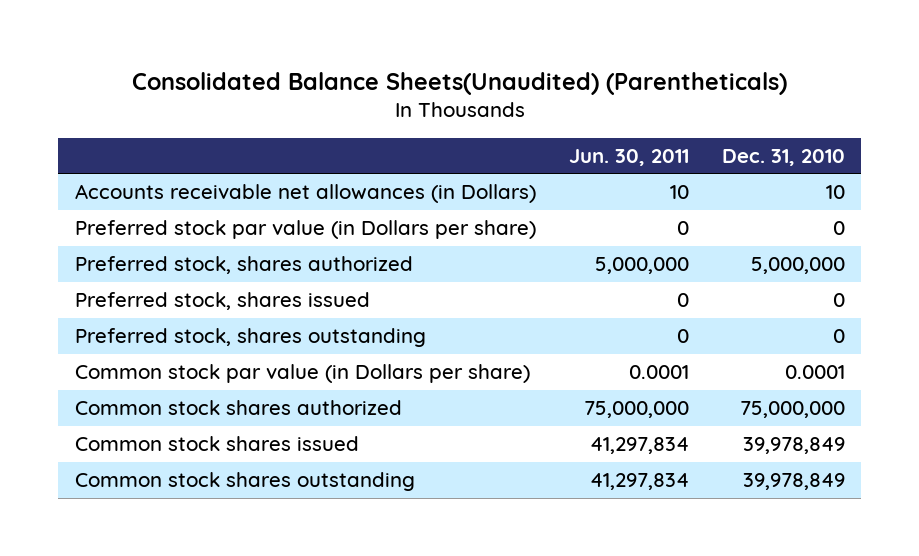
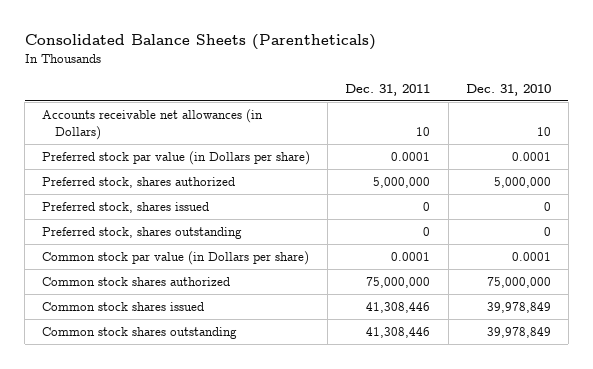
[131,71,787,95] Consolidated Balance Sheets(Unaudited) (Parentheticals) -> [24,33,376,50] Consolidated Balance Sheets (Parentheticals)
[568,148,689,166] Jun. 30, 2011 -> none
none -> [345,83,431,96] Dec. 31, 2011
[832,221,845,236] 0 -> [511,152,551,162] 0.0001

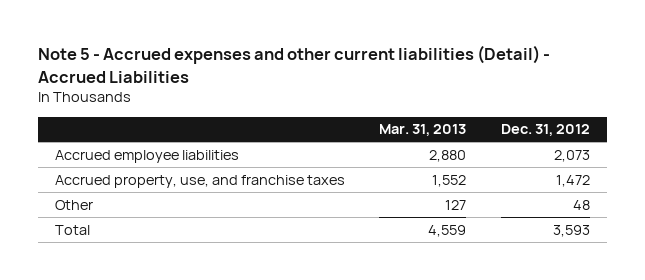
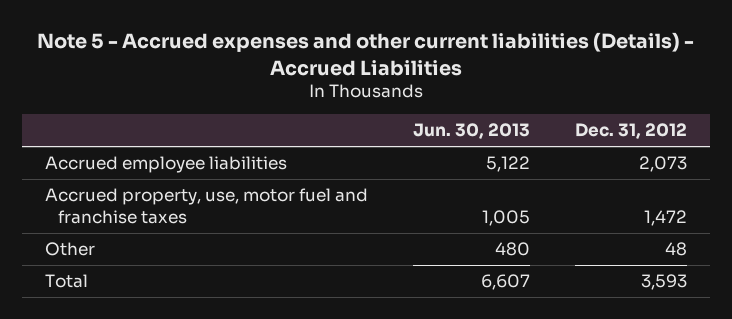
[38,45,551,83] Note 5 - Accrued expenses and other current liabilities (Detail) - Accrued Liabilities -> [37,32,695,76] Note 5 - Accrued expenses and other current liabilities (Details) - Accrued Liabilities
[379,124,467,137] Mar. 31, 2013 -> none
none -> [413,123,531,140] Jun. 30, 2013
[55,174,346,188] Accrued property, use, and franchise taxes -> [44,188,368,224] Accrued property, use, motor fuel and franchise taxes

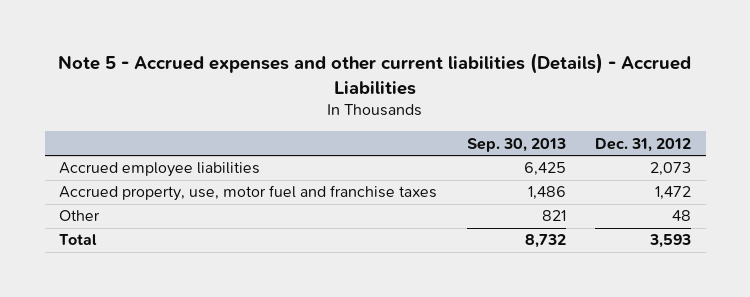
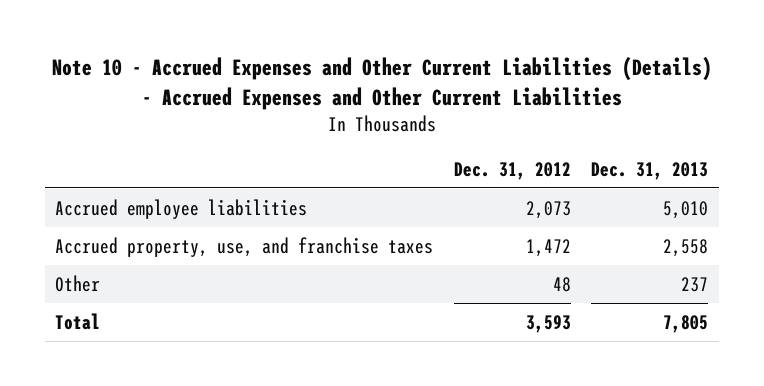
[58,53,692,95] Note 5 - Accrued expenses and other current liabilities (Details) - Accrued Liabilities -> [51,57,712,111] Note 10 - Accrued Expenses and Other Current Liabilities (Details) - Accrued Expenses and Other Current Liabilities
[466,137,566,152] Sep. 30, 2013 -> none
none -> [591,161,709,180] Dec. 31, 2013
[59,185,438,202] Accrued property, use, motor fuel and franchise taxes -> [55,236,434,257] Accrued property, use, and franchise taxes

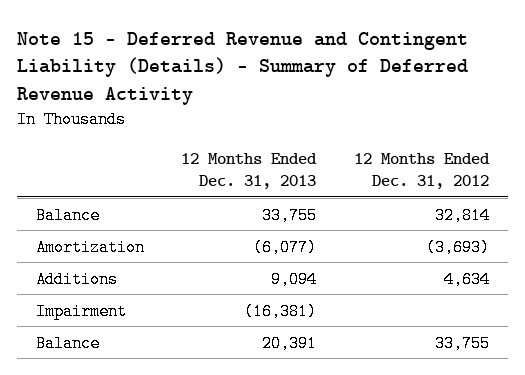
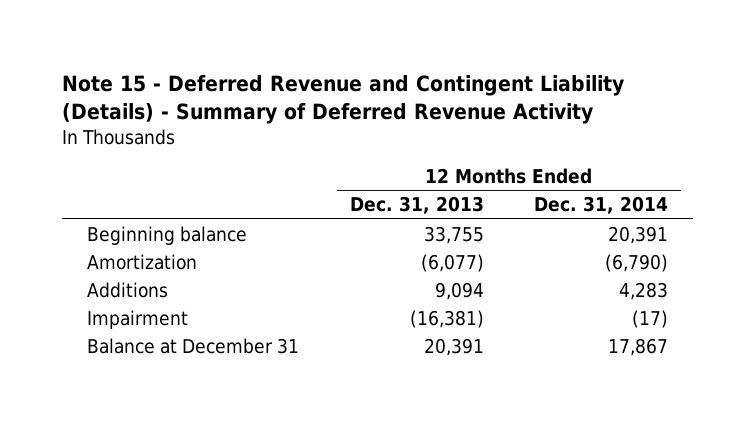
[353,152,490,189] 12 Months Ended Dec. 31, 2012 -> none
none -> [533,196,668,215] Dec. 31, 2014
[35,206,100,224] Balance -> [87,225,248,245] Beginning balance
[35,334,100,352] Balance -> [87,337,300,354] Balance at December 31

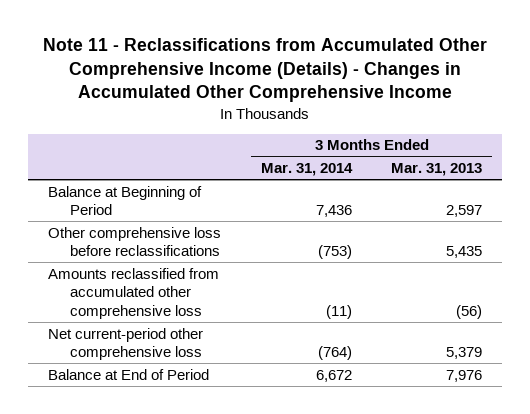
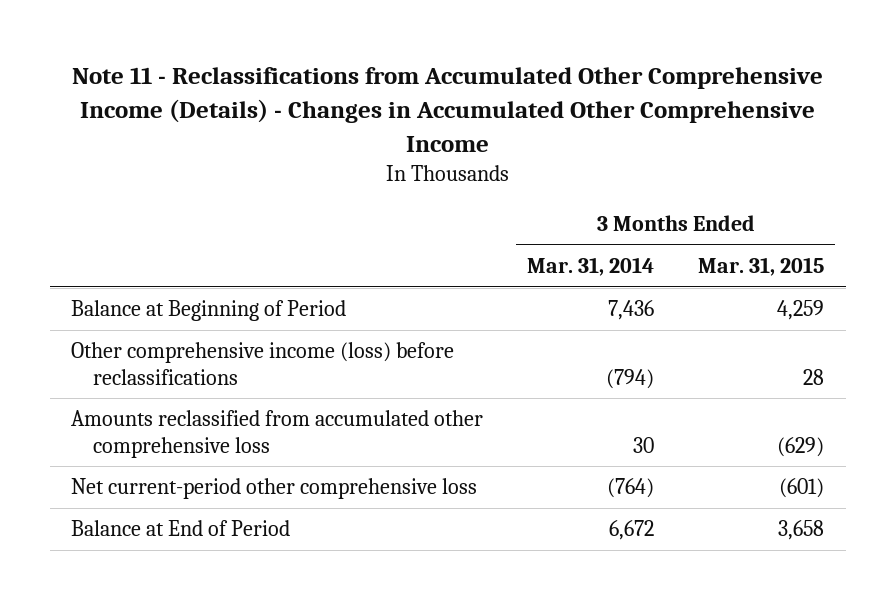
[391,162,483,176] Mar. 31, 2013 -> none
none -> [698,257,825,277] Mar. 31, 2015
[47,226,221,257] Other comprehensive loss before reclassifications -> [71,342,455,385] Other comprehensive income (loss) before reclassifications
[317,245,352,260] (753) -> [606,368,655,389] (794)
[325,304,352,319] (11) -> [633,436,655,453] 30

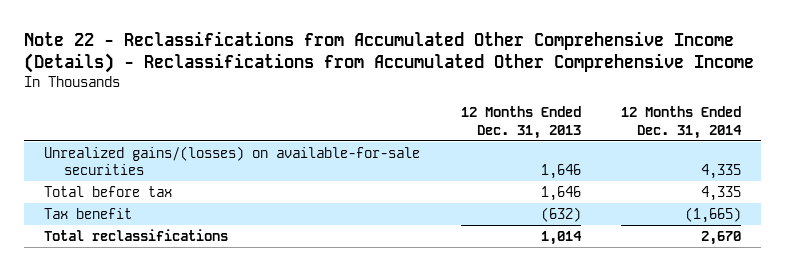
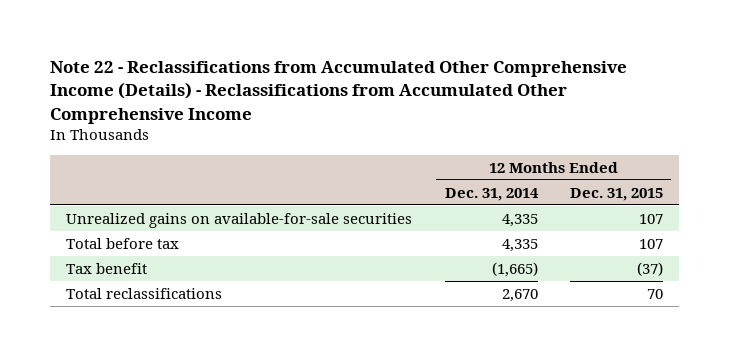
[460,106,581,139] 12 Months Ended Dec. 31, 2013 -> none
none -> [569,187,663,201] Dec. 31, 2015
[44,145,421,176] Unrealized gains/(losses) on available-for-sale securities -> [66,212,413,228] Unrealized gains on available-for-sale securities

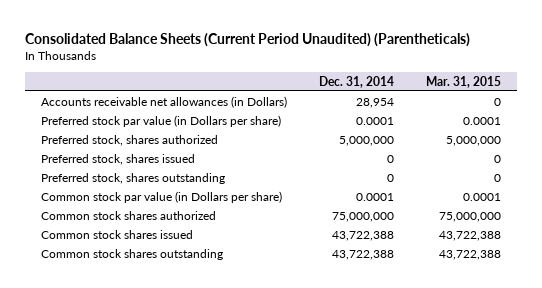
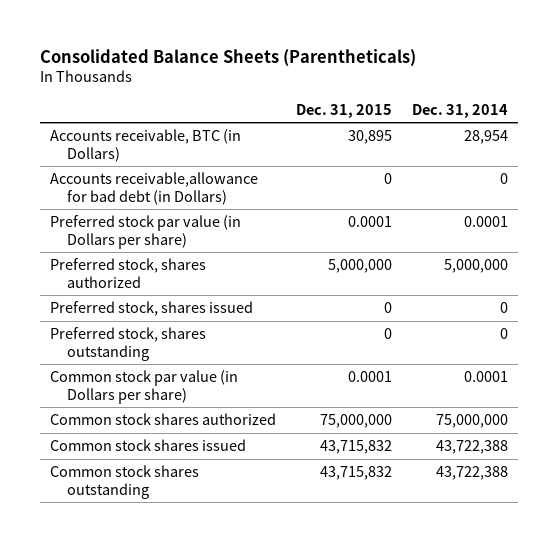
[25,32,471,47] Consolidated Balance Sheets (Current Period Unaudited) (Parentheticals) -> [39,48,416,67] Consolidated Balance Sheets (Parentheticals)
[426,75,502,88] Mar. 31, 2015 -> none
none -> [295,103,392,118] Dec. 31, 2015
none -> [49,129,241,162] Accounts receivable, BTC (in Dollars)
[41,95,288,108] Accounts receivable net allowances (in Dollars) -> [49,172,258,205] Accounts receivable,allowance for bad debt (in Dollars)
[356,97,395,108] 28,954 -> [500,173,509,185] 0

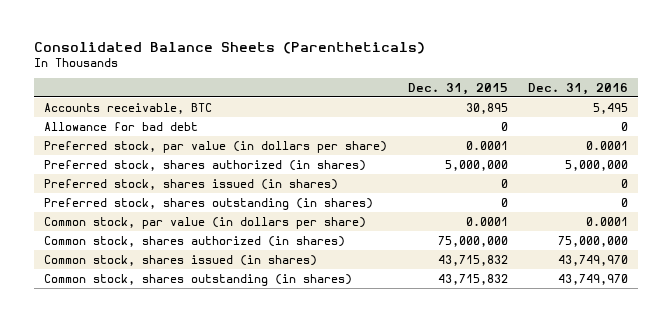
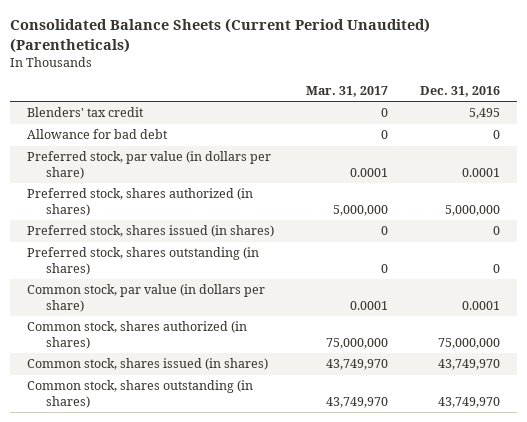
[34,41,426,54] Consolidated Balance Sheets (Parentheticals) -> [10,18,431,53] Consolidated Balance Sheets (Current Period Unaudited) (Parentheticals)
[407,82,508,95] Dec. 31, 2015 -> none
none -> [306,85,389,97] Mar. 31, 2017
[44,102,213,114] Accounts receivable, BTC -> [26,107,144,118] Blenders' tax credit

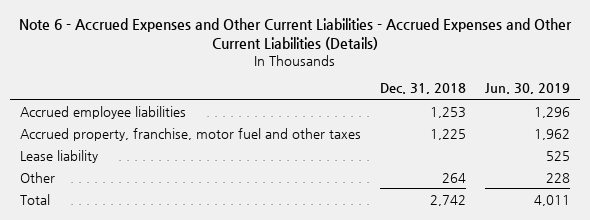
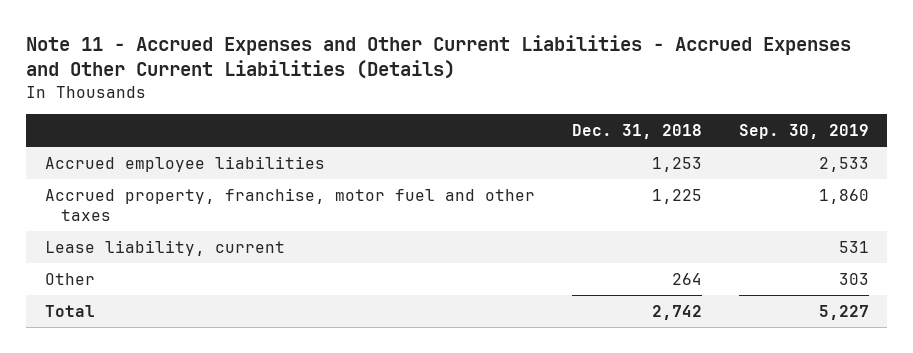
[18,17,572,51] Note 6 - Accrued Expenses and Other Current Liabilities - Accrued Expenses and Other Current Liabilities (Details) -> [25,35,851,80] Note 11 - Accrued Expenses and Other Current Liabilities - Accrued Expenses and Other Current Liabilities (Details)
[485,83,571,95] Jun. 30, 2019 -> none
none -> [738,123,869,139] Sep. 30, 2019
[19,149,98,163] Lease liability -> [44,239,285,256] Lease liability, current

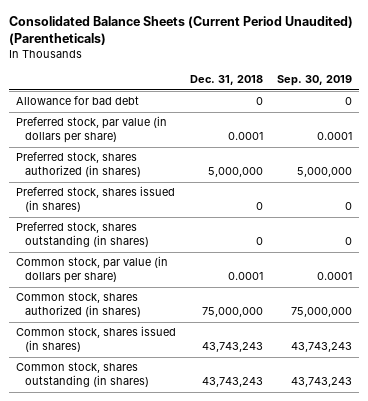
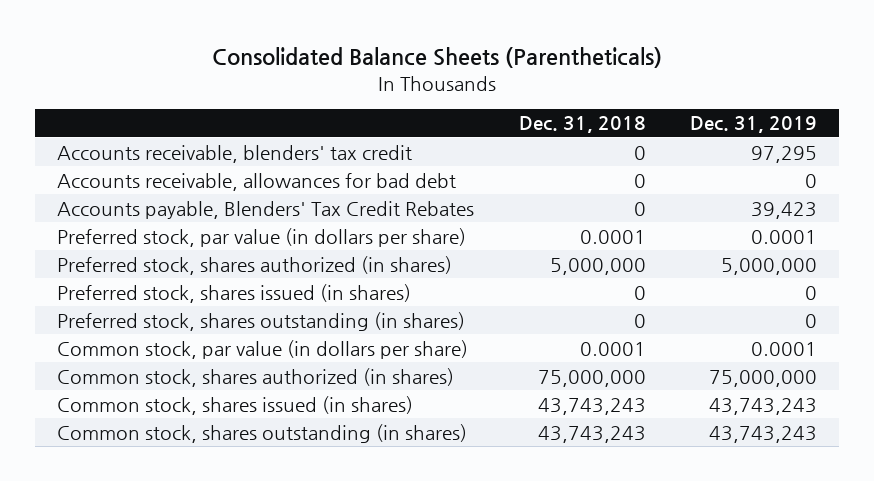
[8,16,353,46] Consolidated Balance Sheets (Current Period Unaudited) (Parentheticals) -> [212,47,663,69] Consolidated Balance Sheets (Parentheticals)
[276,75,352,87] Sep. 30, 2019 -> none
none -> [690,116,818,134] Dec. 31, 2019
none -> [57,144,413,163] Accounts receivable, blenders' tax credit
[15,96,139,106] Allowance for bad debt -> [57,172,457,191] Accounts receivable, allowances for bad debt
none -> [57,200,475,219] Accounts payable, Blenders' Tax Credit Rebates

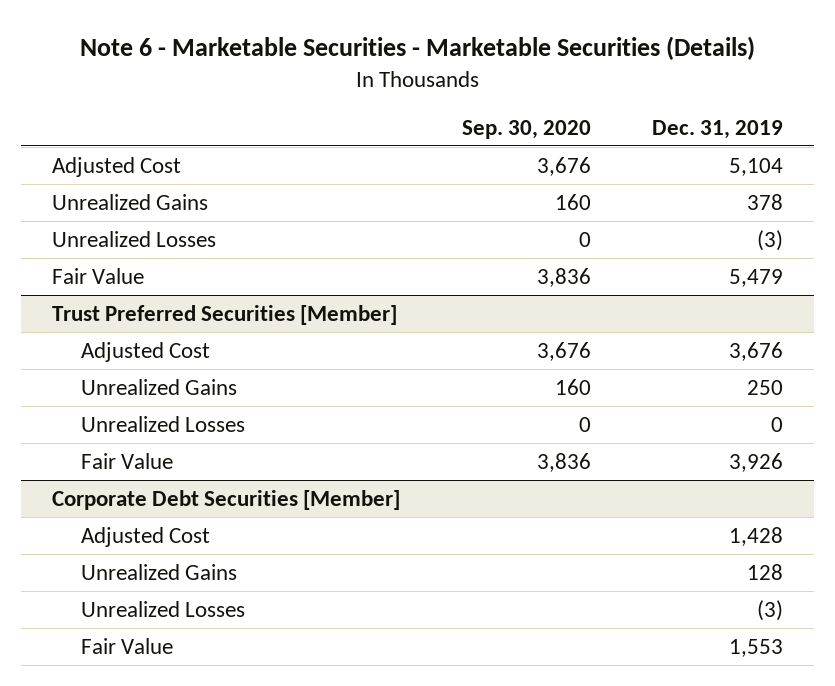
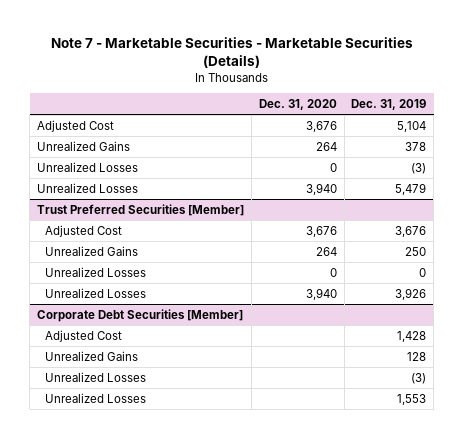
[79,36,755,61] Note 6 - Marketable Securities - Marketable Securities (Details) -> [50,36,413,68] Note 7 - Marketable Securities - Marketable Securities (Details)
[461,119,591,139] Sep. 30, 2020 -> none
none -> [258,98,337,110] Dec. 31, 2020
[52,267,145,284] Fair Value -> [37,182,139,193] Unrealized Losses
[80,452,173,469] Fair Value -> [45,287,147,298] Unrealized Losses
[80,637,173,654] Fair Value -> [45,392,147,403] Unrealized Losses

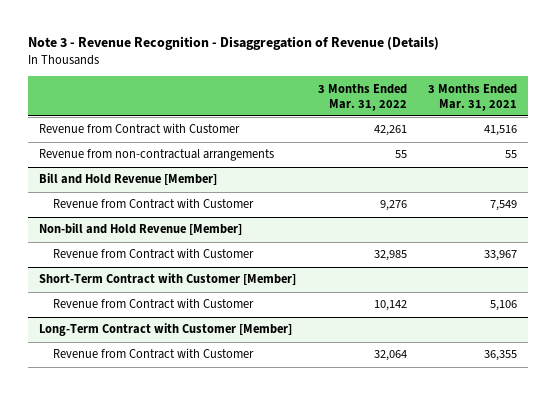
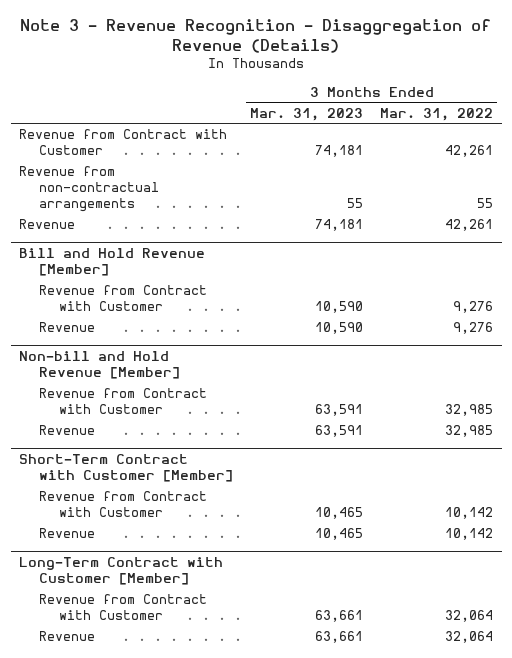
[428,83,518,111] 3 Months Ended Mar. 31, 2021 -> none
none -> [250,107,364,121] Mar. 31, 2023
none -> [19,219,76,230] Revenue
none -> [39,322,96,333] Revenue
none -> [39,425,96,436] Revenue
none -> [39,528,96,539] Revenue
none -> [39,631,96,642] Revenue

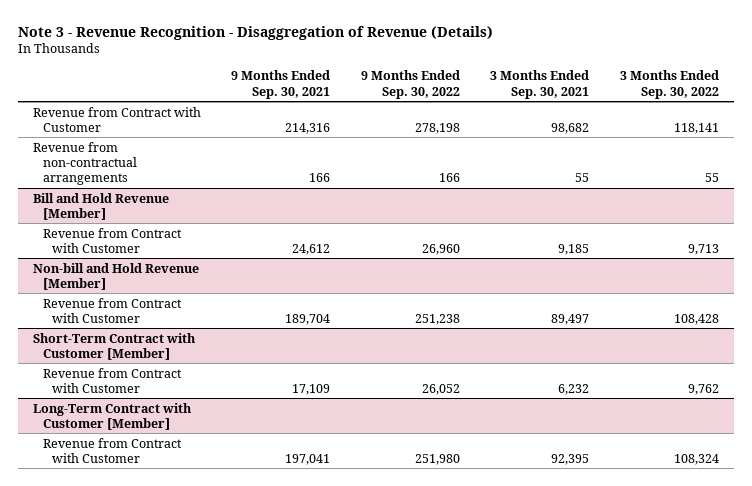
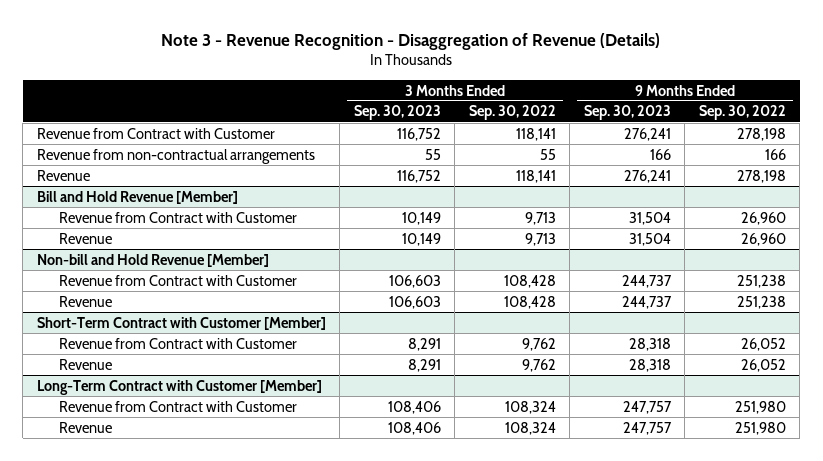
[231,70,331,99] 9 Months Ended Sep. 30, 2021 -> none
[490,70,590,99] 3 Months Ended Sep. 30, 2021 -> none
none -> [353,105,441,121] Sep. 30, 2023
none -> [583,105,671,121] Sep. 30, 2023
none -> [36,169,90,181] Revenue
none -> [58,232,112,244] Revenue
none -> [58,295,112,307] Revenue
none -> [58,358,112,370] Revenue
none -> [58,421,112,433] Revenue

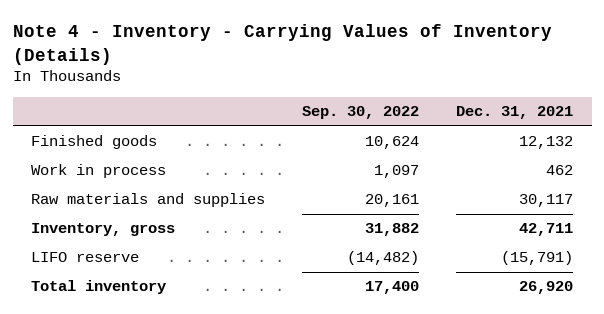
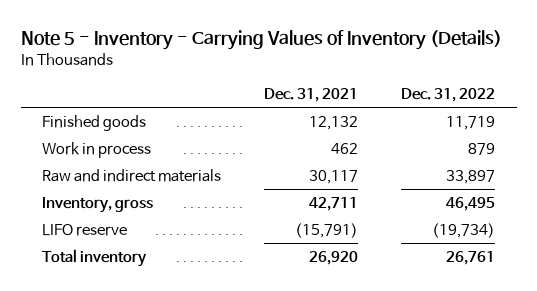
[12,23,552,65] Note 4 - Inventory - Carrying Values of Inventory (Details) -> [20,30,502,51] Note 5 - Inventory - Carrying Values of Inventory (Details)
[302,106,420,120] Sep. 30, 2022 -> none
none -> [401,88,496,103] Dec. 31, 2022
[31,193,266,208] Raw materials and supplies -> [42,169,222,183] Raw and indirect materials

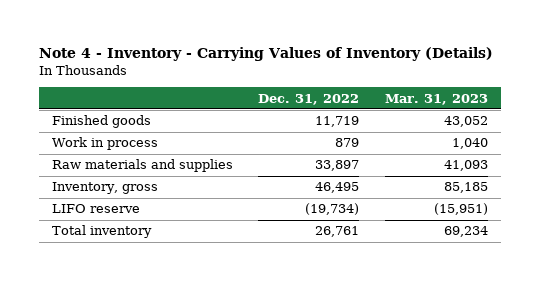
[20,30,502,51] Note 5 - Inventory - Carrying Values of Inventory (Details) -> [38,47,493,62] Note 4 - Inventory - Carrying Values of Inventory (Details)
[264,88,359,103] Dec. 31, 2021 -> none
none -> [384,93,488,105] Mar. 31, 2023
[42,169,222,183] Raw and indirect materials -> [51,159,233,173] Raw materials and supplies

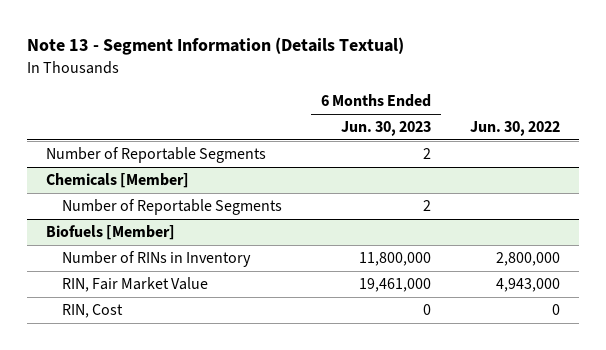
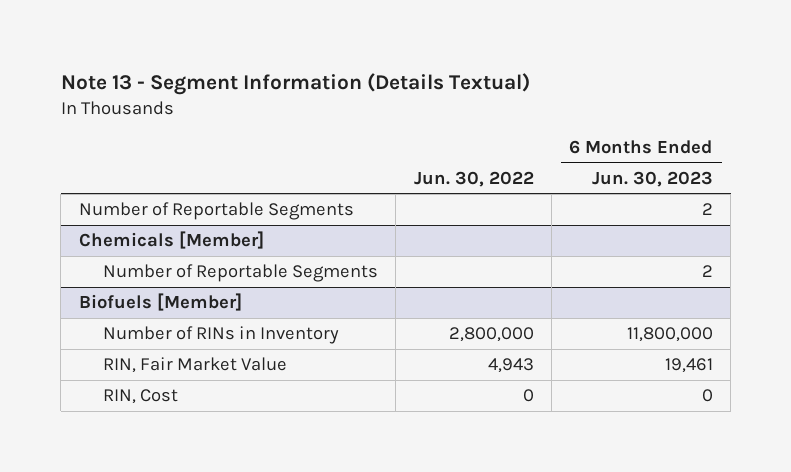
[358,278,431,293] 19,461,000 -> [664,358,713,374] 19,461
[495,278,560,293] 4,943,000 -> [487,358,534,374] 4,943

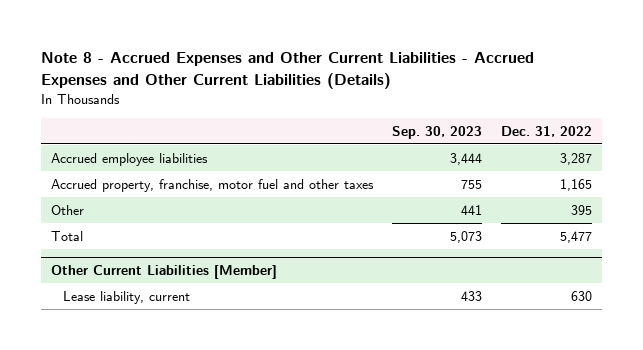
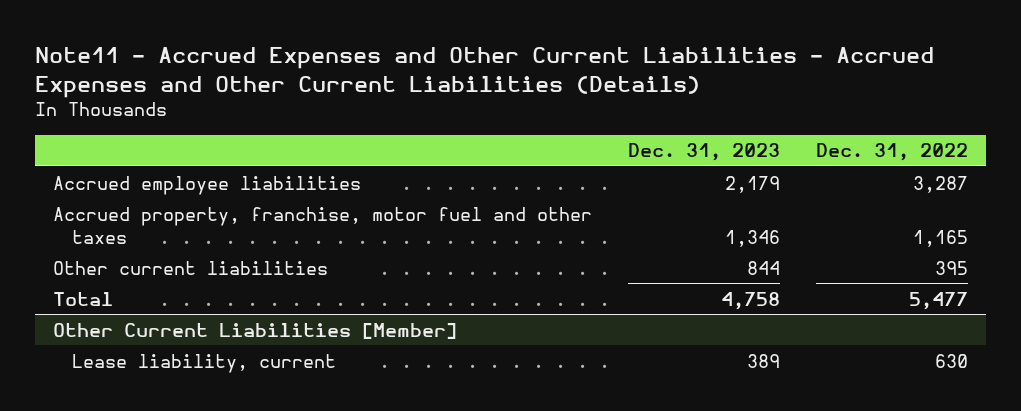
[41,52,535,89] Note 8 - Accrued Expenses and Other Current Liabilities - Accrued Expenses and Other Current Liabilities (Details) -> [35,47,935,98] Note11 - Accrued Expenses and Other Current Liabilities - Accrued Expenses and Other Current Liabilities (Details)
[391,125,482,139] Sep. 30, 2023 -> none
none -> [627,143,780,162] Dec. 31, 2023
[50,204,84,215] Other -> [53,260,329,275] Other current liabilities

